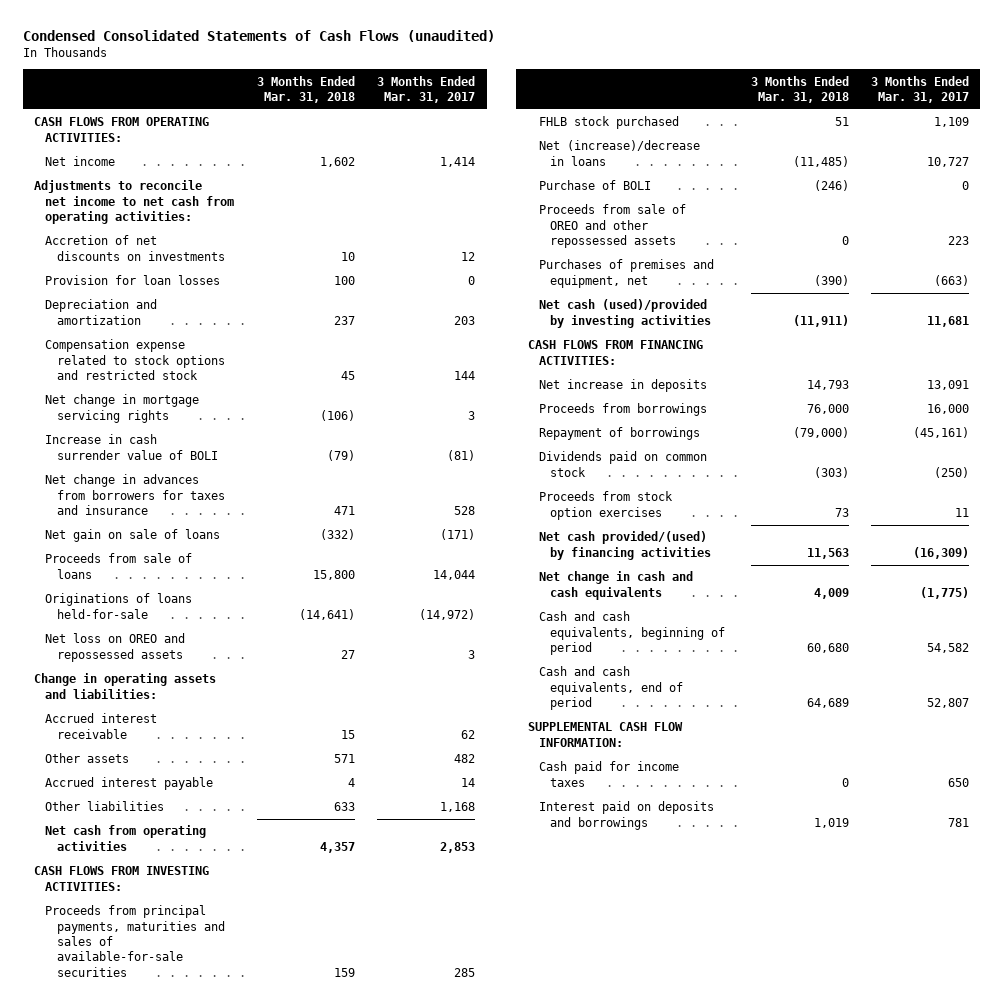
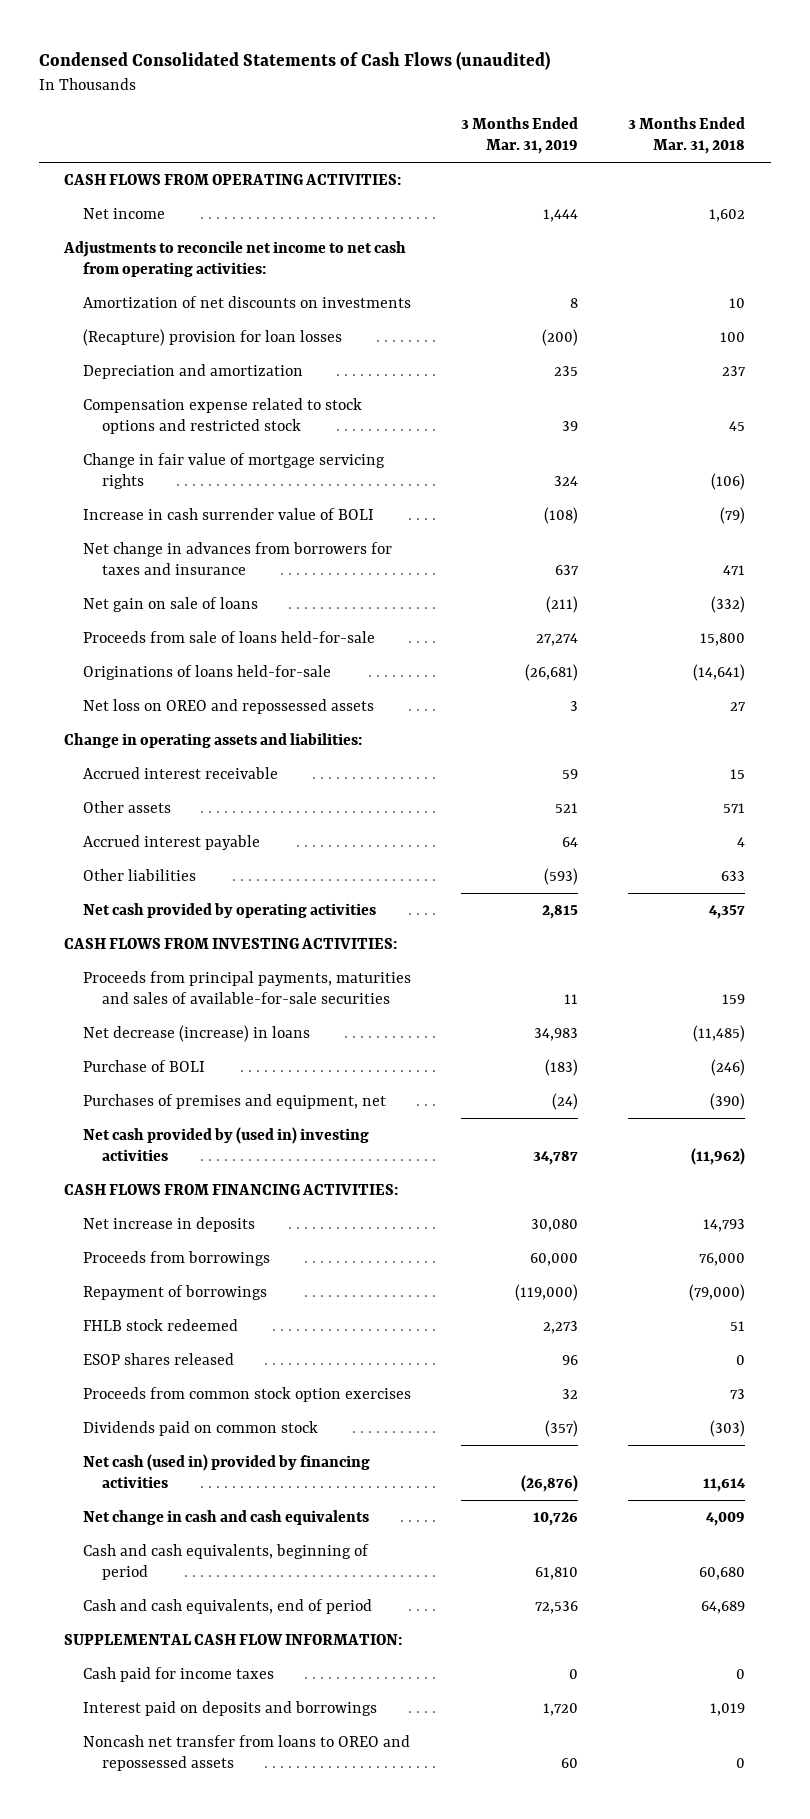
[377,75,476,103] 3 Months Ended Mar. 31, 2017 -> none
none -> [461,117,579,155] 3 Months Ended Mar. 31, 2019
[45,235,225,261] Accretion of net discounts on investments -> [83,295,412,308] Amortization of net discounts on investments
[45,275,221,286] Provision for loan losses -> [83,328,343,346] (Recapture) provision for loan losses
[45,394,200,423] Net change in mortgage servicing rights -> [83,452,386,489] Change in fair value of mortgage servicing rights
[45,553,193,579] Proceeds from sale of loans -> [83,630,376,643] Proceeds from sale of loans held-for-sale
[45,825,207,851] Net cash from operating activities -> [83,902,377,918] Net cash provided by operating activities
[539,116,680,130] FHLB stock purchased -> none
[539,140,701,166] Net (increase)/decrease in loans -> [83,1024,311,1042] Net decrease (increase) in loans
[539,204,687,249] Proceeds from sale of OREO and other repossessed assets -> none
[539,299,712,328] Net cash (used)/provided by investing activities -> [83,1126,370,1161] Net cash provided by (used in) investing activities
[792,314,849,327] (11,911) -> [691,1147,746,1165] (11,962)
none -> [83,1318,239,1331] FHLB stock redeemed
none -> [83,1352,235,1365] ESOP shares released
none -> [83,1386,412,1402] Proceeds from common stock option exercises
[539,491,674,520] Proceeds from stock option exercises -> none
[539,531,712,560] Net cash provided/(used) by financing activities -> [83,1453,371,1488] Net cash (used in) provided by financing activities
[806,547,849,559] 11,563 -> [703,1477,747,1492] 11,614
none -> [83,1734,411,1771] Noncash net transfer from loans to OREO and repossessed assets

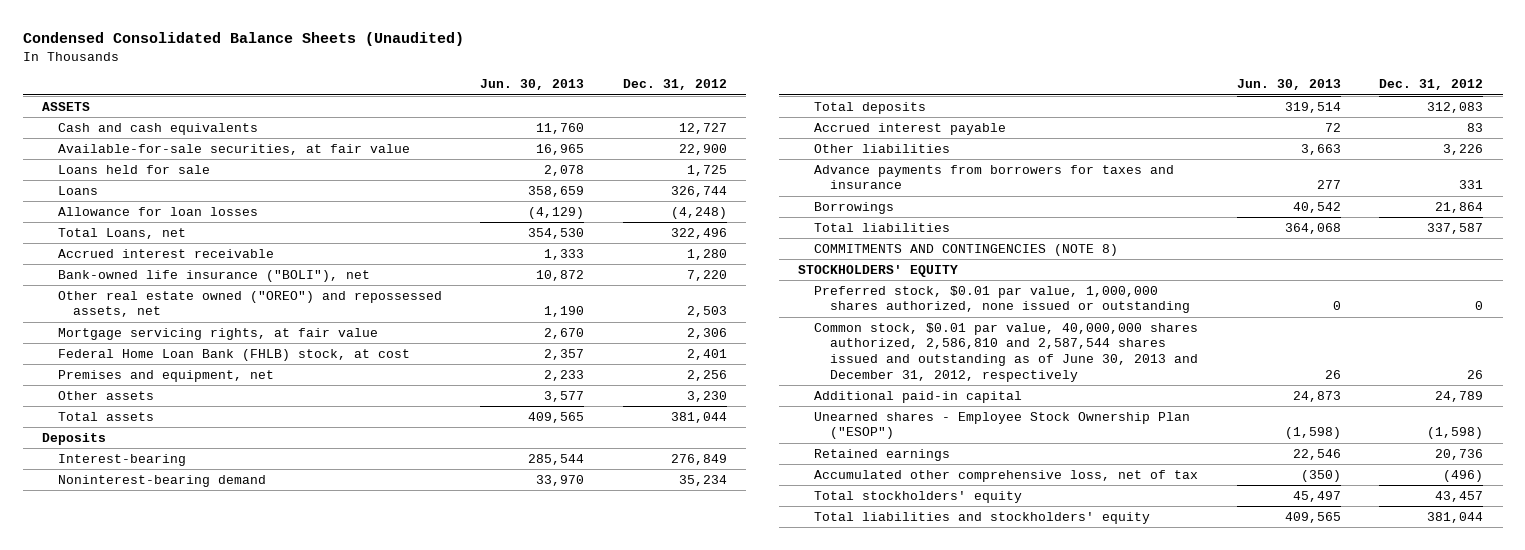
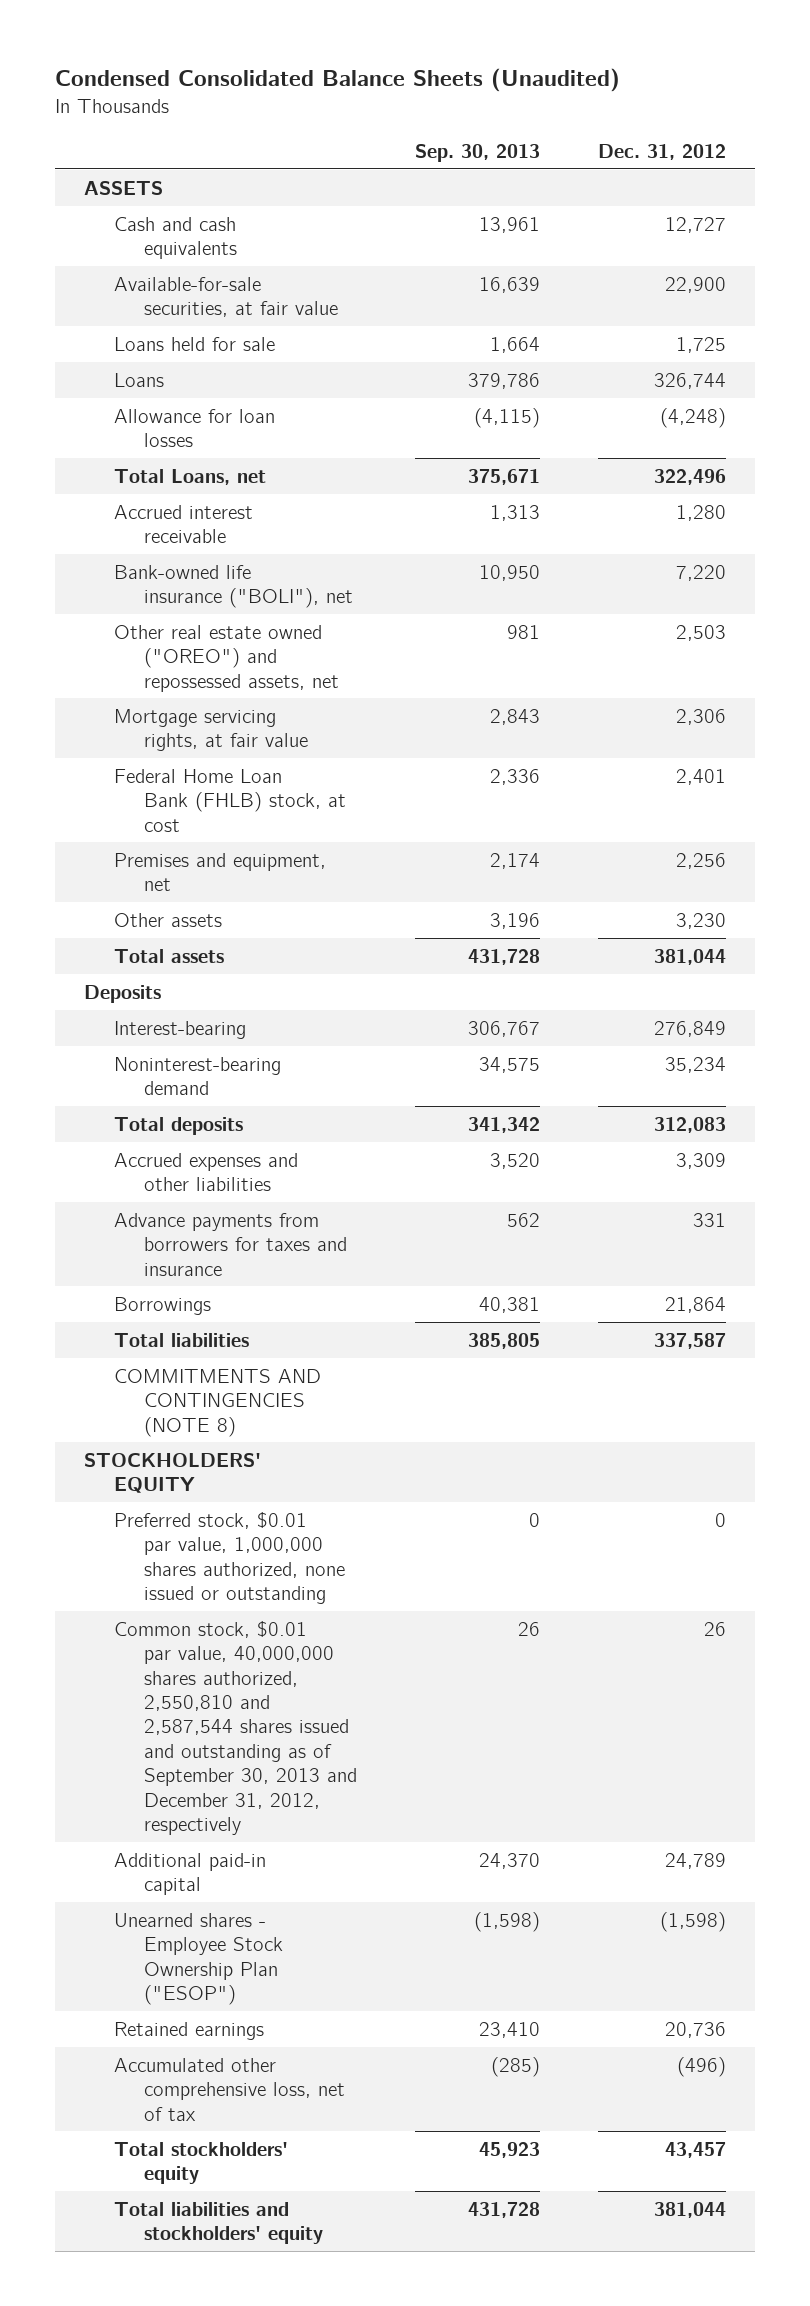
[480,79,585,91] Jun. 30, 2013 -> none
none -> [414,143,540,162] Sep. 30, 2013
[814,122,1007,135] Accrued interest payable -> none
[814,143,951,153] Other liabilities -> none
none -> [113,1152,298,1192] Accrued expenses and other liabilities
[814,322,1199,383] Common stock, $0.01 par value, 40,000,000 shares authorized, 2,586,810 and 2,587,544 shares issued and outstanding as of June 30, 2013 and December 31, 2012, respectively -> [113,1620,357,1835] Common stock, $0.01 par value, 40,000,000 shares authorized, 2,550,810 and 2,587,544 shares issued and outstanding as of September 30, 2013 and December 31, 2012, respectively

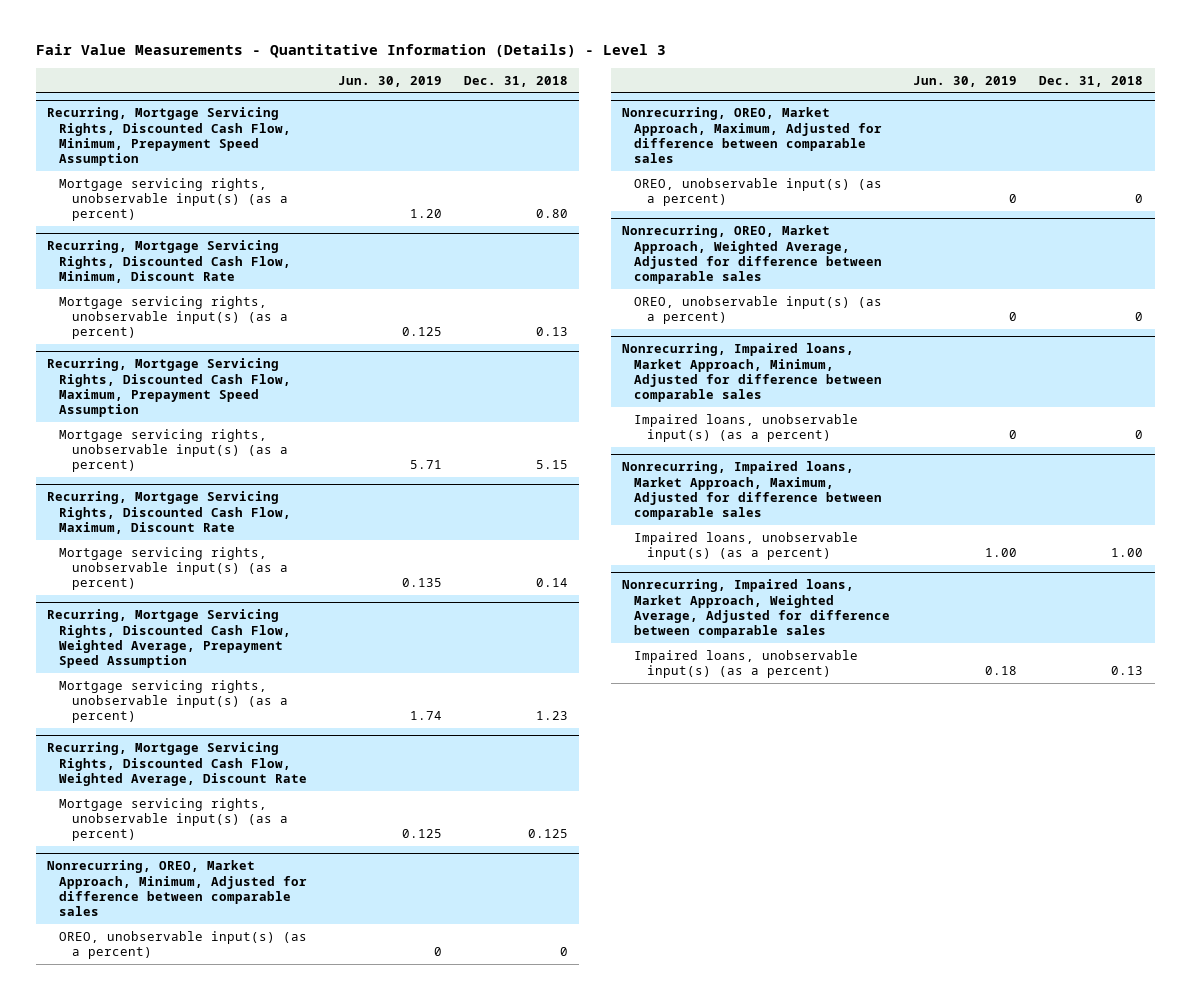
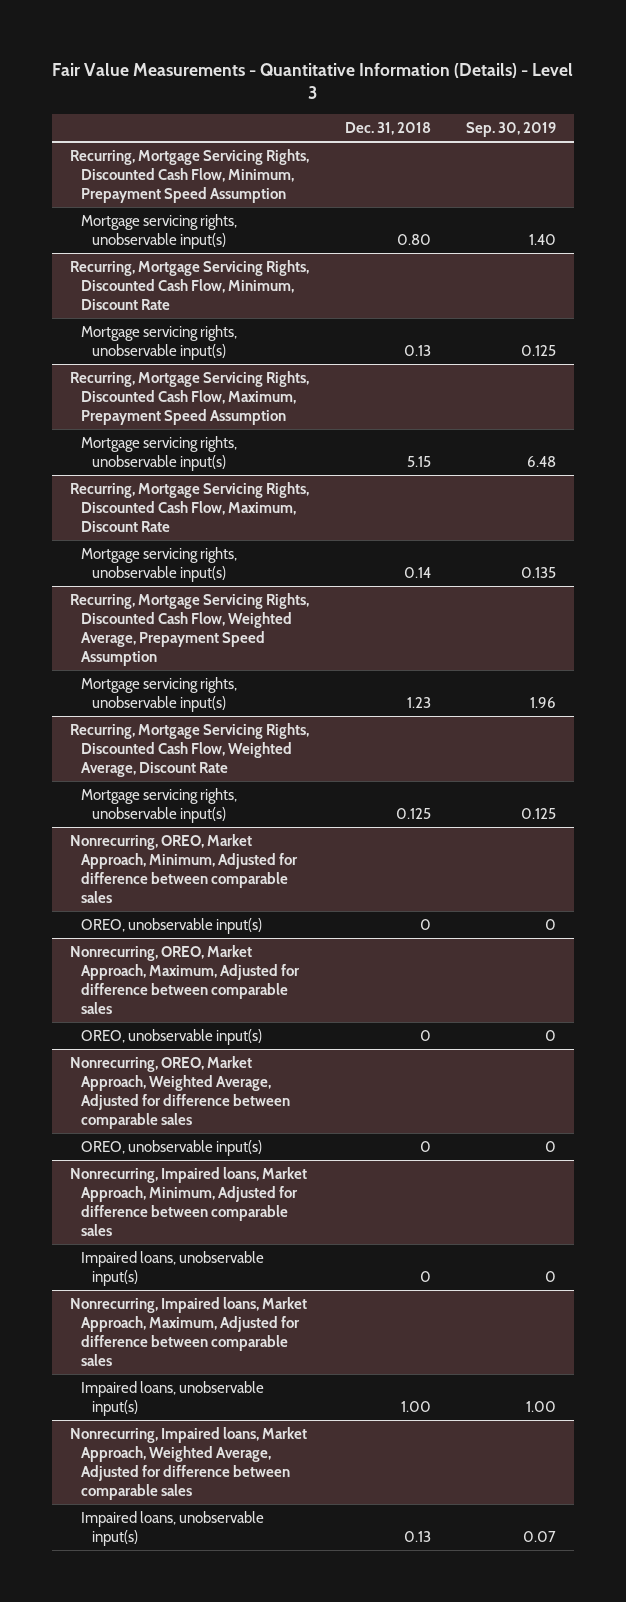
[337,75,442,87] Jun. 30, 2019 -> none
none -> [466,122,557,138] Sep. 30, 2019
[59,177,288,222] Mortgage servicing rights, unobservable input(s) (as a percent) -> [81,213,238,249] Mortgage servicing rights, unobservable input(s)
[59,295,288,340] Mortgage servicing rights, unobservable input(s) (as a percent) -> [81,324,238,360] Mortgage servicing rights, unobservable input(s)
[59,428,288,473] Mortgage servicing rights, unobservable input(s) (as a percent) -> [81,435,238,471] Mortgage servicing rights, unobservable input(s)
[59,546,288,591] Mortgage servicing rights, unobservable input(s) (as a percent) -> [81,546,238,582] Mortgage servicing rights, unobservable input(s)
[59,679,288,724] Mortgage servicing rights, unobservable input(s) (as a percent) -> [81,676,238,712] Mortgage servicing rights, unobservable input(s)
[59,797,288,842] Mortgage servicing rights, unobservable input(s) (as a percent) -> [81,787,238,823] Mortgage servicing rights, unobservable input(s)
[59,930,308,960] OREO, unobservable input(s) (as a percent) -> [81,917,263,934] OREO, unobservable input(s)
[634,177,883,207] OREO, unobservable input(s) (as a percent) -> [81,1028,263,1045] OREO, unobservable input(s)
[634,295,883,325] OREO, unobservable input(s) (as a percent) -> [81,1139,263,1156] OREO, unobservable input(s)
[634,413,859,443] Impaired loans, unobservable input(s) (as a percent) -> [81,1250,265,1286] Impaired loans, unobservable input(s)
[634,531,859,561] Impaired loans, unobservable input(s) (as a percent) -> [81,1380,265,1416] Impaired loans, unobservable input(s)
[634,649,859,679] Impaired loans, unobservable input(s) (as a percent) -> [81,1510,265,1546] Impaired loans, unobservable input(s)

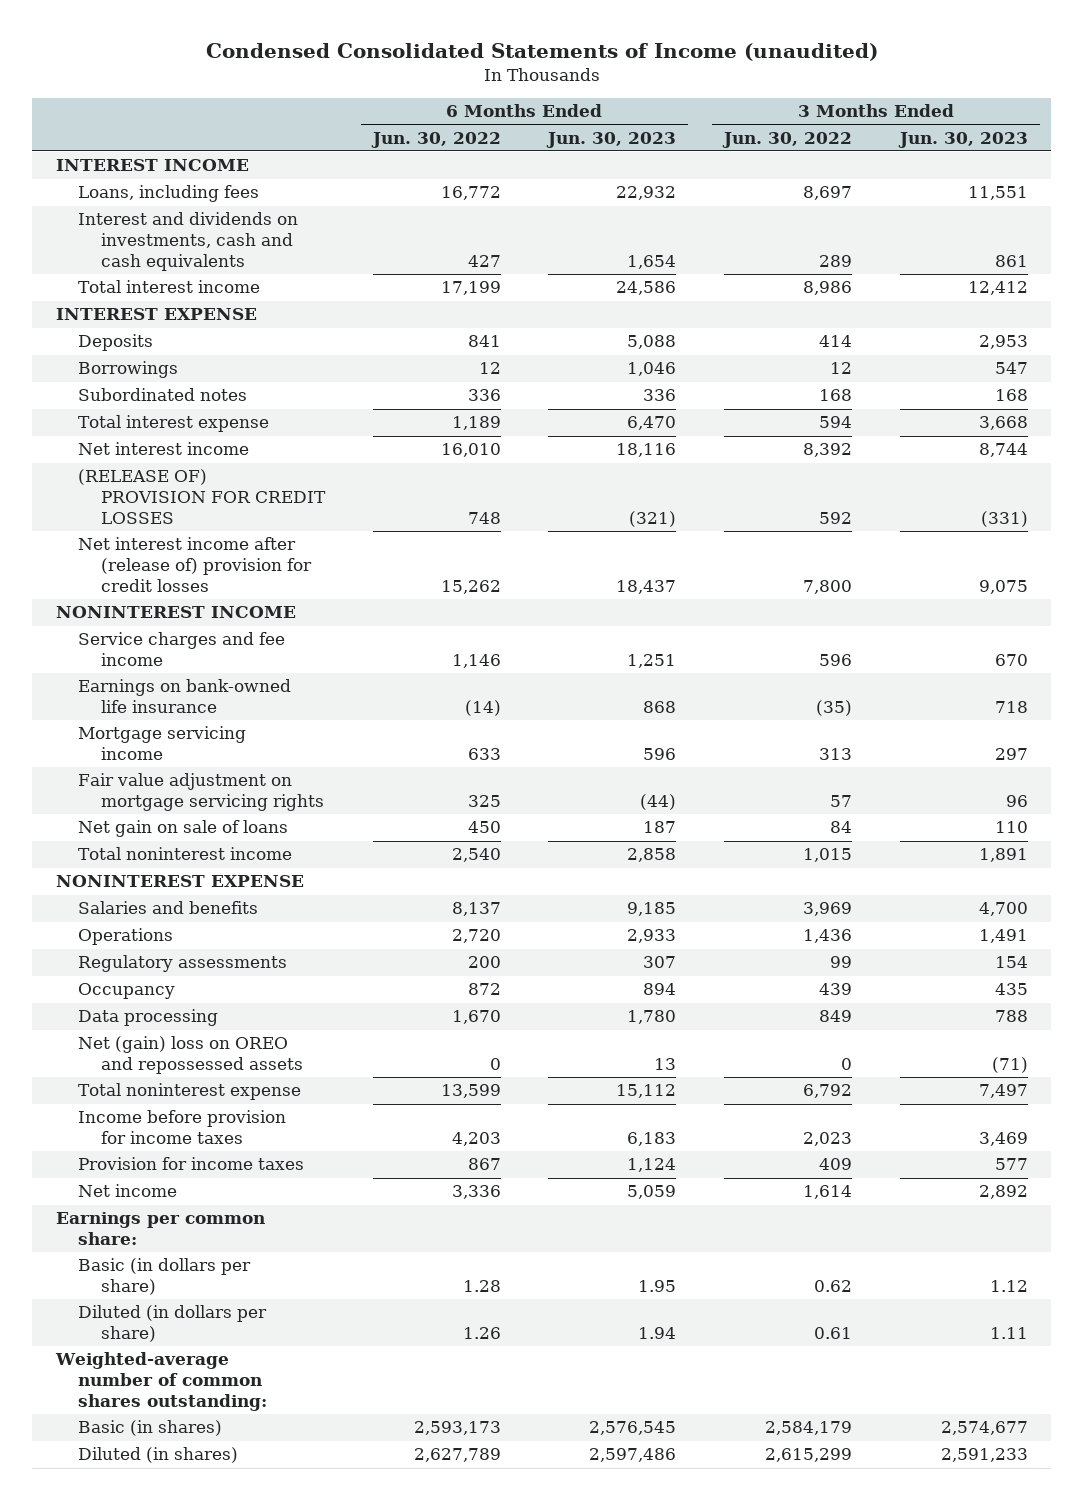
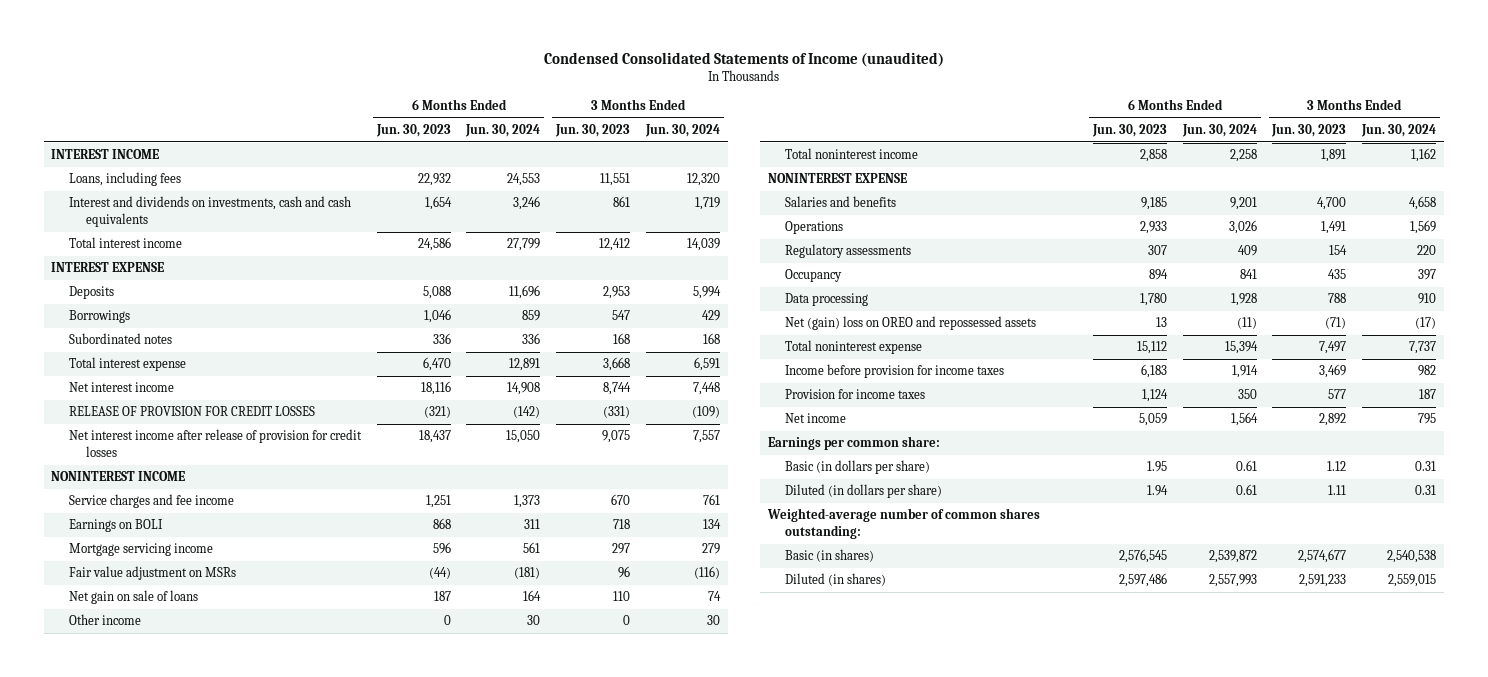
[370,131,501,148] Jun. 30, 2022 -> none
[721,131,852,148] Jun. 30, 2022 -> none
none -> [465,124,541,138] Jun. 30, 2024
none -> [644,124,720,138] Jun. 30, 2024
[78,469,326,524] (RELEASE OF) PROVISION FOR CREDIT LOSSES -> [68,406,315,417] RELEASE OF PROVISION FOR CREDIT LOSSES
[78,537,312,592] Net interest income after (release of) provision for credit losses -> [68,429,362,458] Net interest income after release of provision for credit losses
[78,679,292,714] Earnings on bank-owned life insurance -> [68,519,163,533] Earnings on BOLI
[78,773,324,812] Fair value adjustment on mortgage servicing rights -> [68,566,236,581] Fair value adjustment on MSRs
none -> [68,614,141,626] Other income

